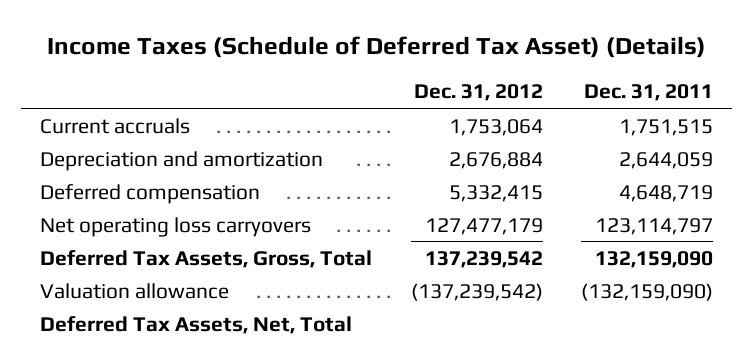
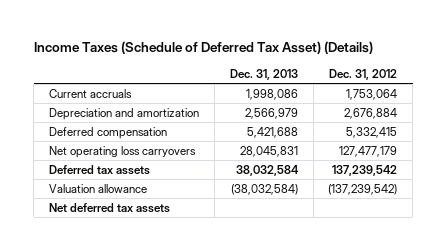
[584,84,714,102] Dec. 31, 2011 -> none
none -> [229,68,298,80] Dec. 31, 2013
[40,249,373,268] Deferred Tax Assets, Gross, Total -> [49,164,151,175] Deferred tax assets
[40,315,353,334] Deferred Tax Assets, Net, Total -> [49,202,171,213] Net deferred tax assets

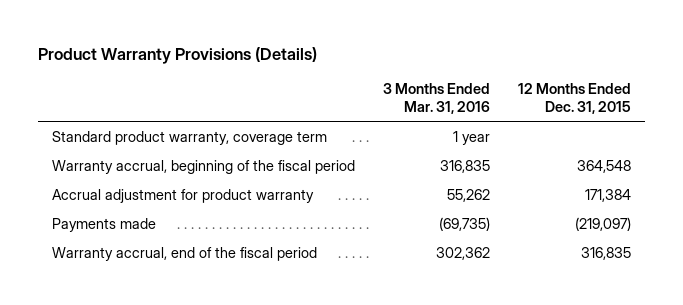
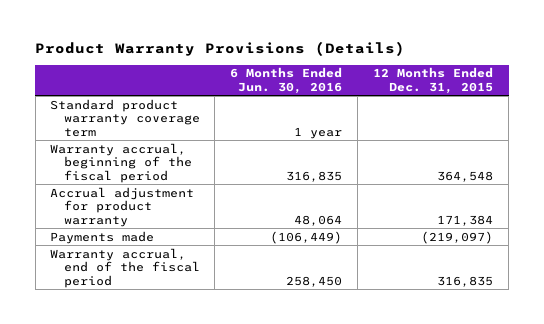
[382,83,490,115] 3 Months Ended Mar. 31, 2016 -> none
none -> [230,67,343,94] 6 Months Ended Jun. 30, 2016
[52,130,328,145] Standard product warranty, coverage term -> [50,98,200,137] Standard product warranty coverage term

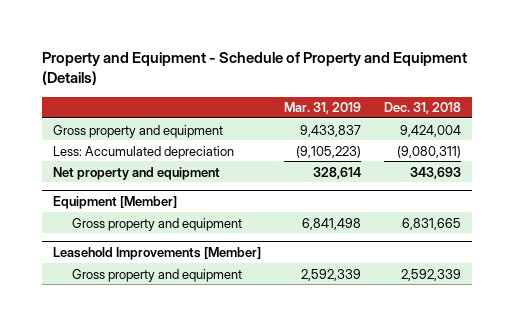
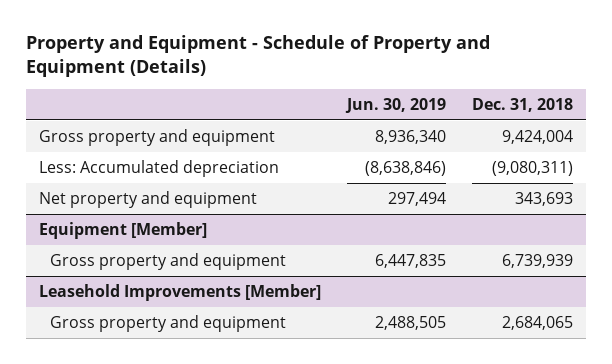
[284,102,362,115] Mar. 31, 2019 -> none
none -> [344,97,446,113] Jun. 30, 2019
[401,217,461,230] 6,831,665 -> [501,253,573,268] 6,739,939
[400,268,461,281] 2,592,339 -> [501,315,573,330] 2,684,065

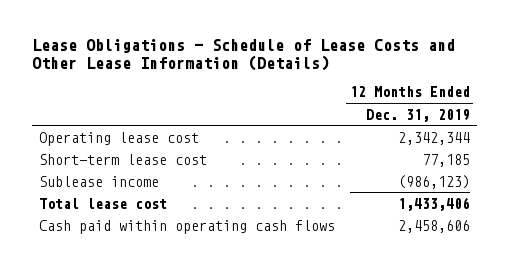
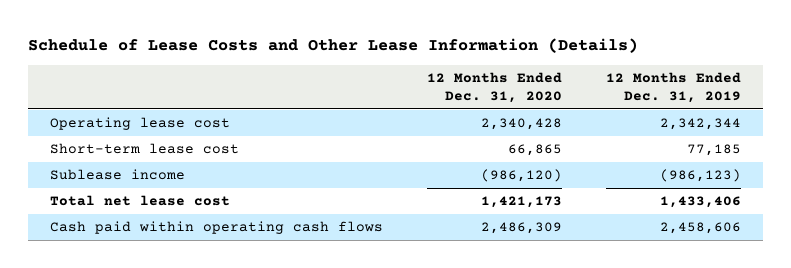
[32,38,456,71] Lease Obligations - Schedule of Lease Costs and Other Lease Information (Details) -> [27,38,638,54] Schedule of Lease Costs and Other Lease Information (Details)
none -> [426,72,562,104] 12 Months Ended Dec. 31, 2020
[39,197,168,209] Total lease cost -> [49,195,230,207] Total net lease cost

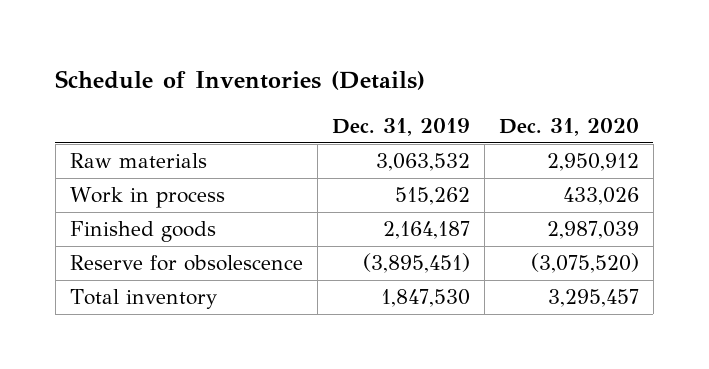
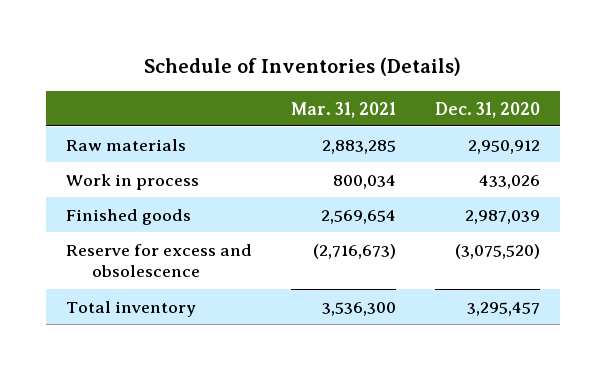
[331,117,470,136] Dec. 31, 2019 -> none
none -> [291,101,397,118] Mar. 31, 2021
[69,255,303,272] Reserve for obsolescence -> [65,243,252,278] Reserve for excess and obsolescence

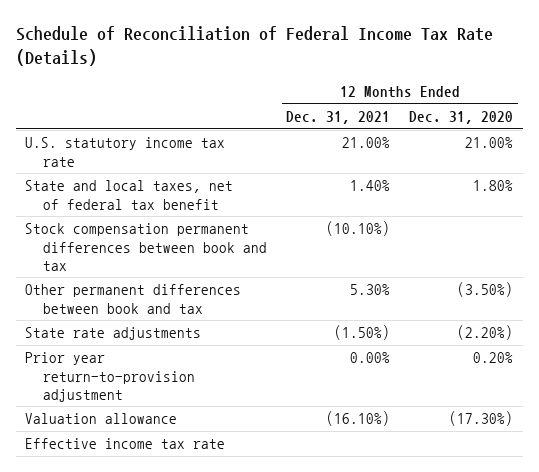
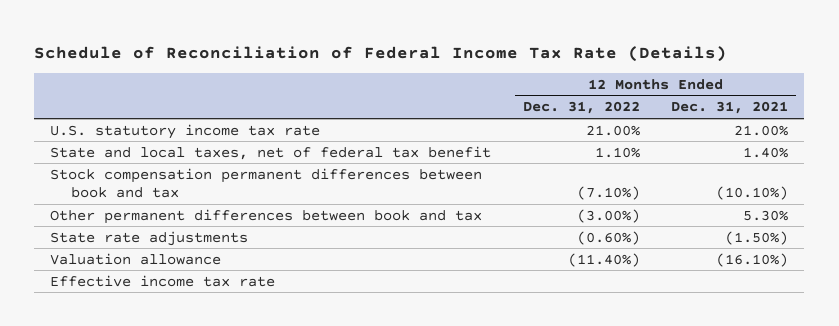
[409,110,514,124] Dec. 31, 2020 -> none
none -> [522,101,640,115] Dec. 31, 2022
[25,352,196,402] Prior year return-to-provision adjustment -> none

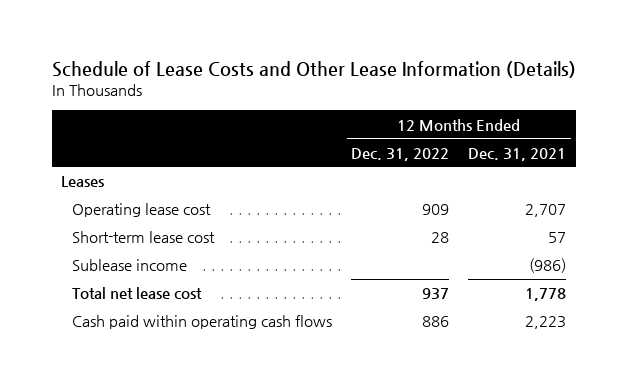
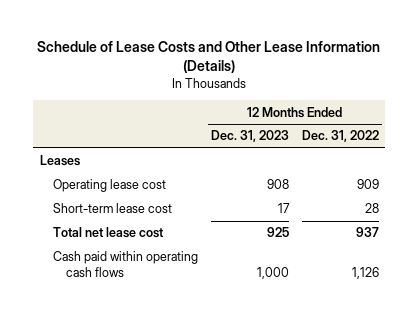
[468,147,567,161] Dec. 31, 2021 -> none
none -> [210,130,289,143] Dec. 31, 2023
[72,259,188,272] Sublease income -> none
[422,316,450,328] 886 -> [351,266,379,279] 1,126

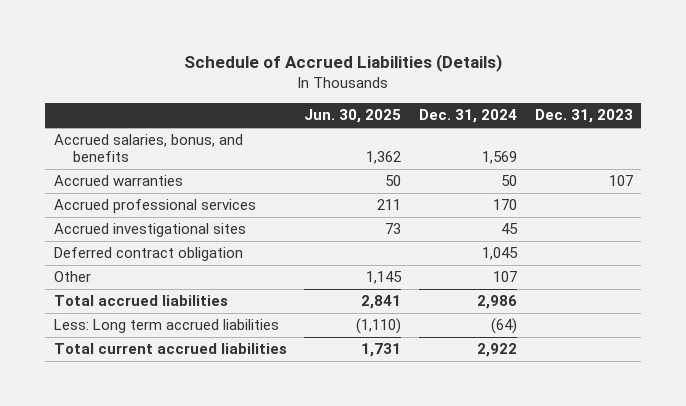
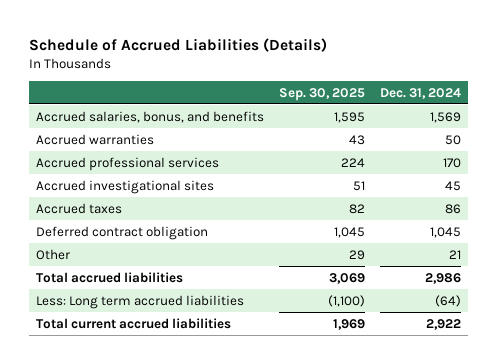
[304,109,402,124] Jun. 30, 2025 -> none
[534,109,633,124] Dec. 31, 2023 -> none
none -> [278,87,365,101] Sep. 30, 2025
none -> [36,202,123,214] Accrued taxes
[492,271,517,283] 107 -> [448,249,461,259] 21

